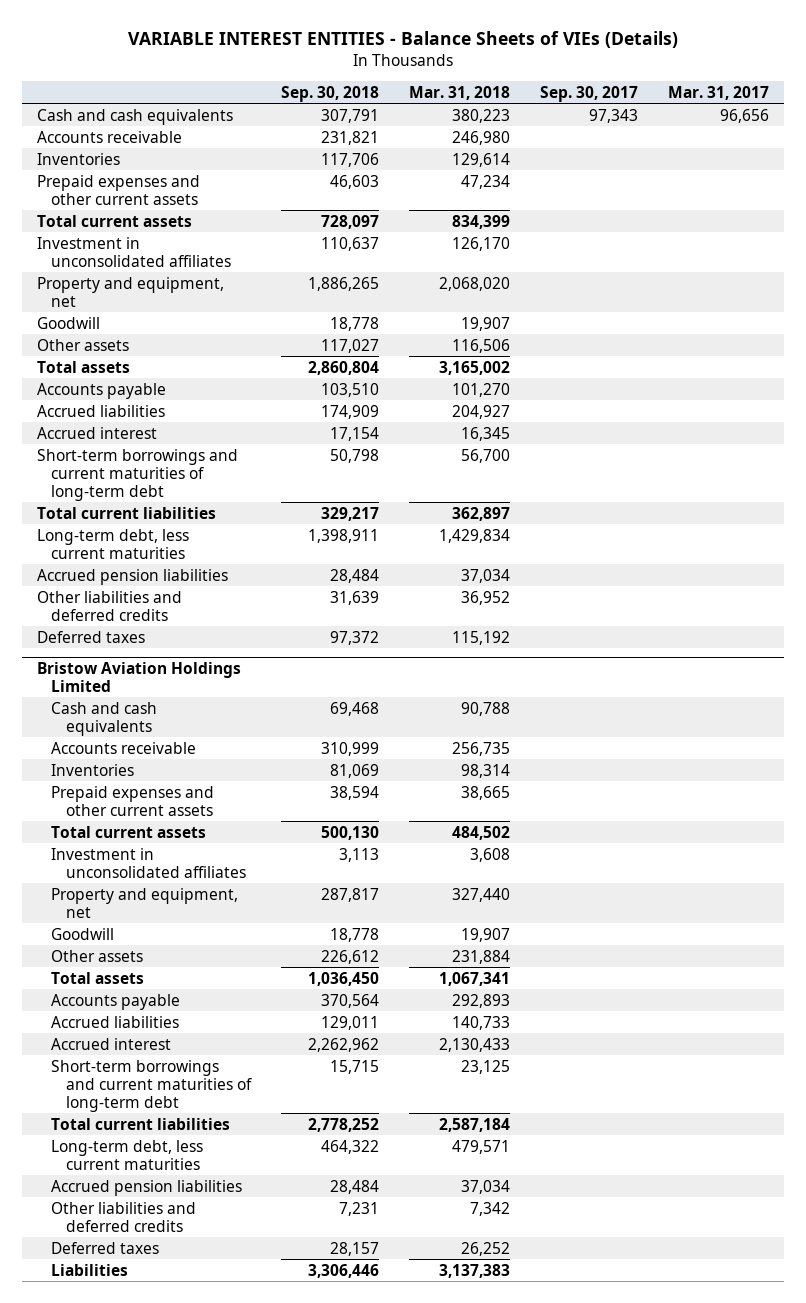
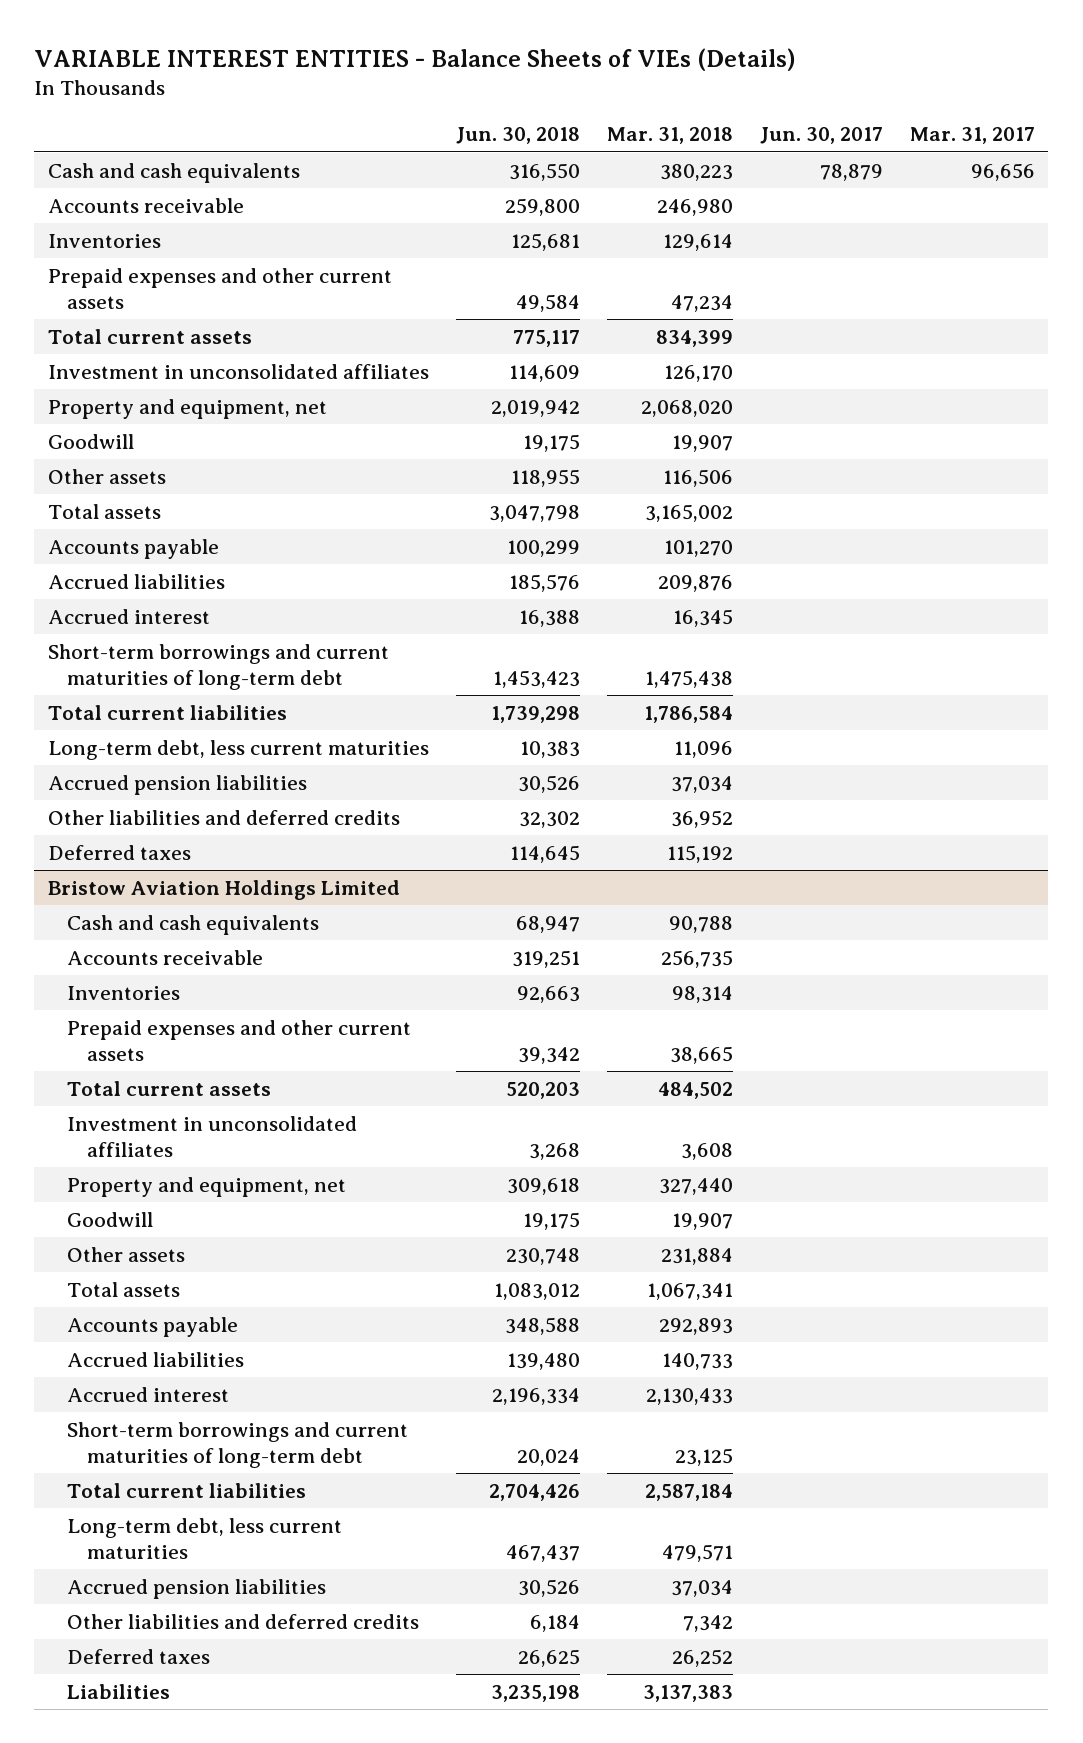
[281,85,380,102] Sep. 30, 2018 -> none
[540,85,639,102] Sep. 30, 2017 -> none
none -> [455,127,580,145] Jun. 30, 2018
none -> [759,127,883,145] Jun. 30, 2017
[452,404,511,419] 204,927 -> [657,574,733,592] 209,876
[461,448,511,463] 56,700 -> [644,669,733,688] 1,475,438
[452,506,511,521] 362,897 -> [643,705,733,723] 1,786,584
[439,528,511,543] 1,429,834 -> [673,740,733,758] 11,096

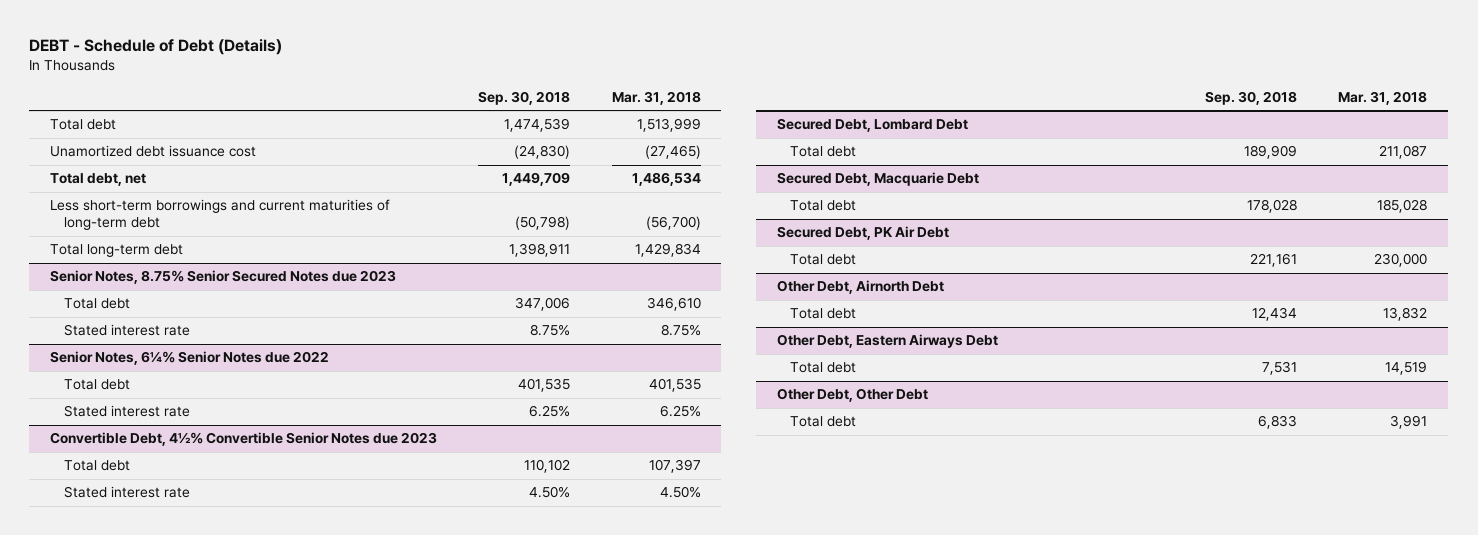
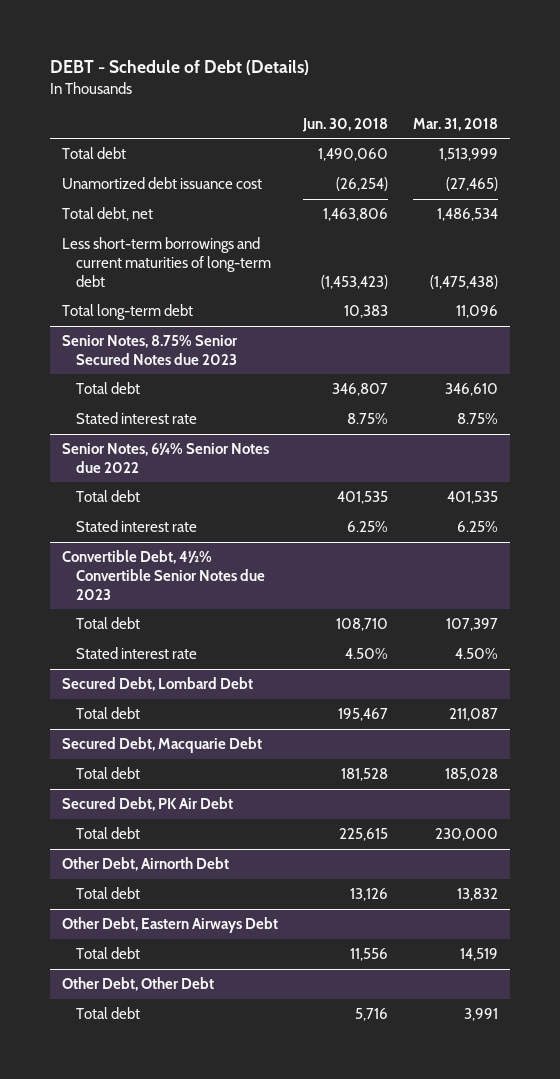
[478,90,571,105] Sep. 30, 2018 -> none
none -> [302,117,389,132] Jun. 30, 2018
[645,216,701,231] (56,700) -> [429,274,498,289] (1,475,438)
[634,243,701,258] 1,429,834 -> [455,305,498,319] 11,096

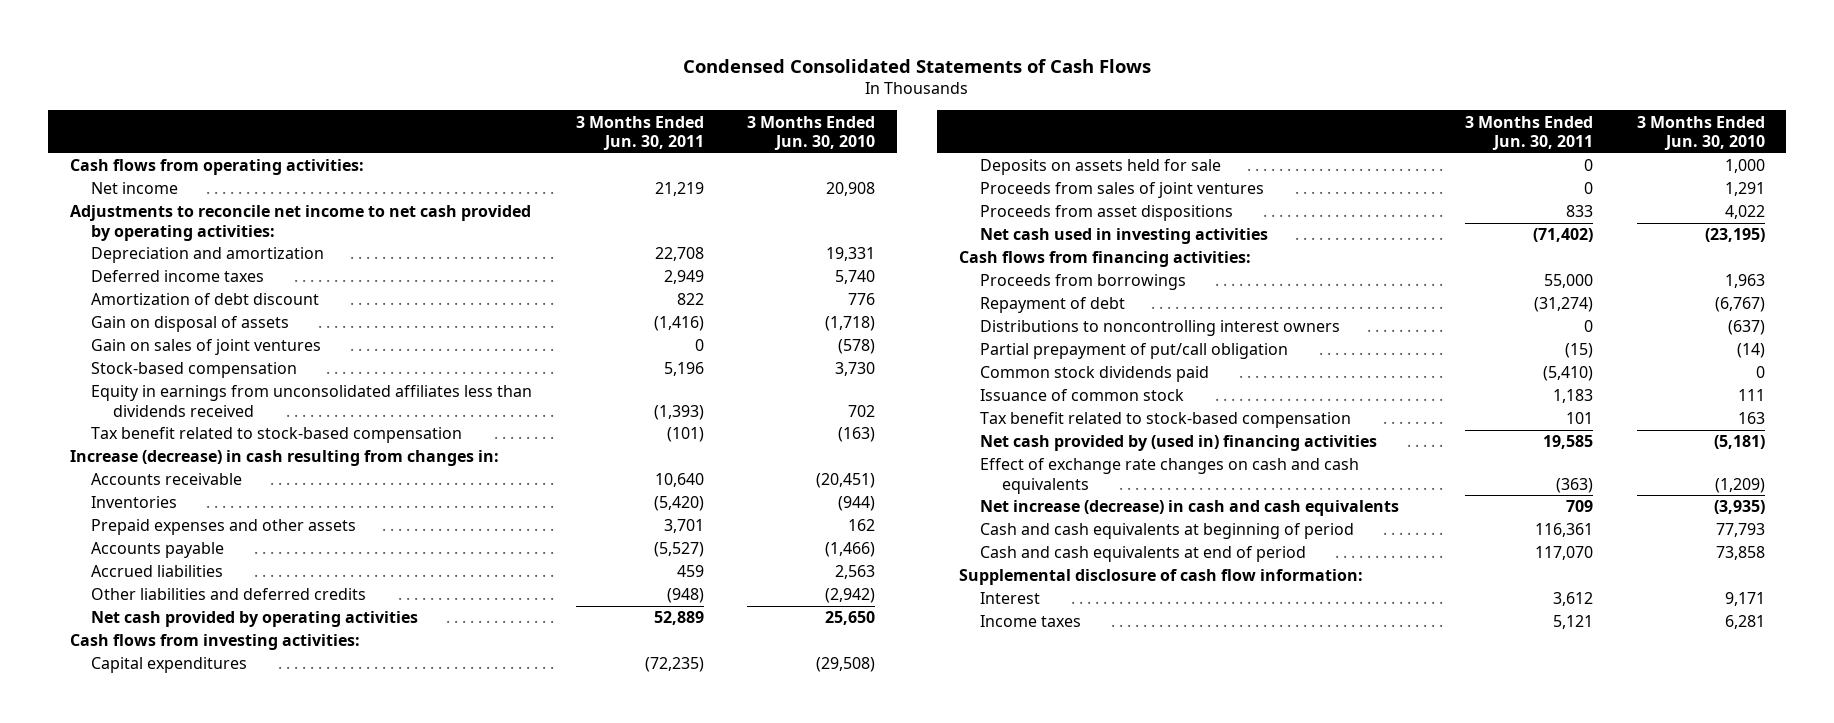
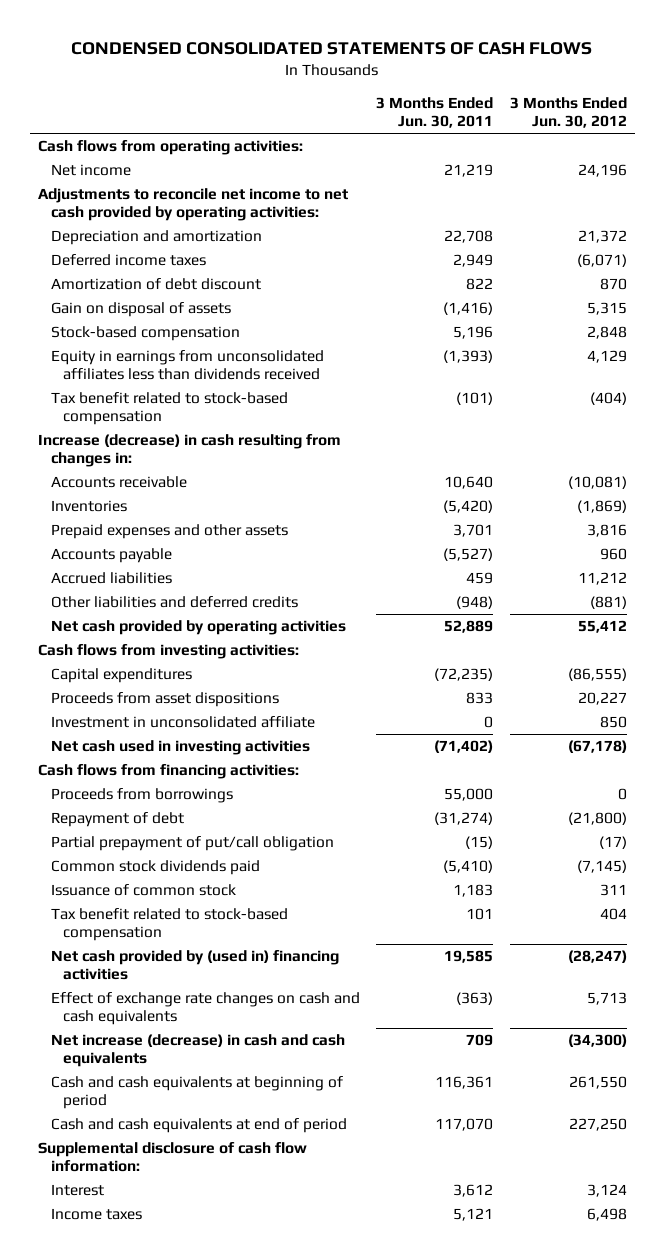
[683,58,1152,73] Condensed Consolidated Statements of Cash Flows -> [71,42,593,56] CONDENSED CONSOLIDATED STATEMENTS OF CASH FLOWS
[747,115,876,150] 3 Months Ended Jun. 30, 2010 -> none
none -> [509,97,627,129] 3 Months Ended Jun. 30, 2012
[91,339,322,356] Gain on sales of joint ventures -> none
[980,159,1222,176] Deposits on assets held for sale -> none
[980,182,1265,199] Proceeds from sales of joint ventures -> none
none -> [50,715,315,728] Investment in unconsolidated affiliate
[980,320,1341,337] Distributions to noncontrolling interest owners -> none

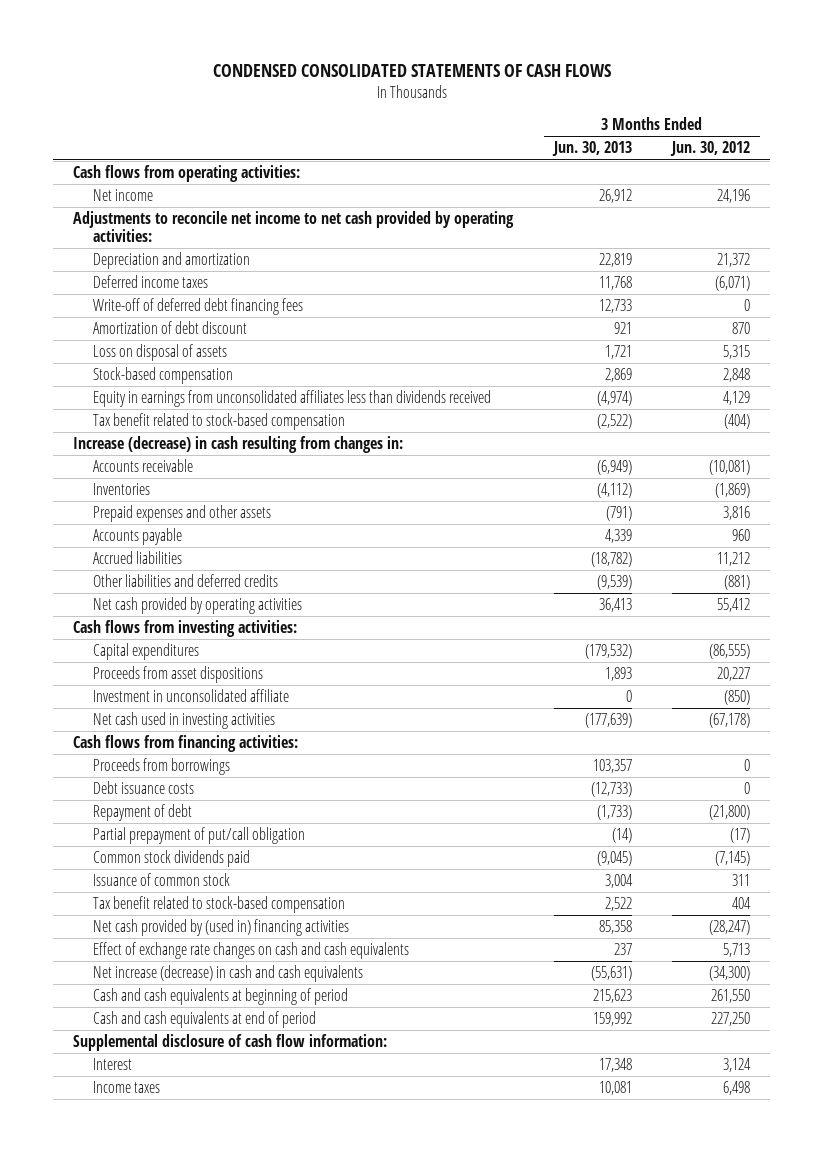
[376,97,494,129] 3 Months Ended Jun. 30, 2011 -> none
none -> [551,141,632,157] Jun. 30, 2013
none -> [93,298,304,316] Write-off of deferred debt financing fees
[50,301,231,317] Gain on disposal of assets -> [93,344,228,362] Loss on disposal of assets
[599,715,627,728] 850 -> [724,690,751,706] (850)
none -> [93,781,195,795] Debt issuance costs

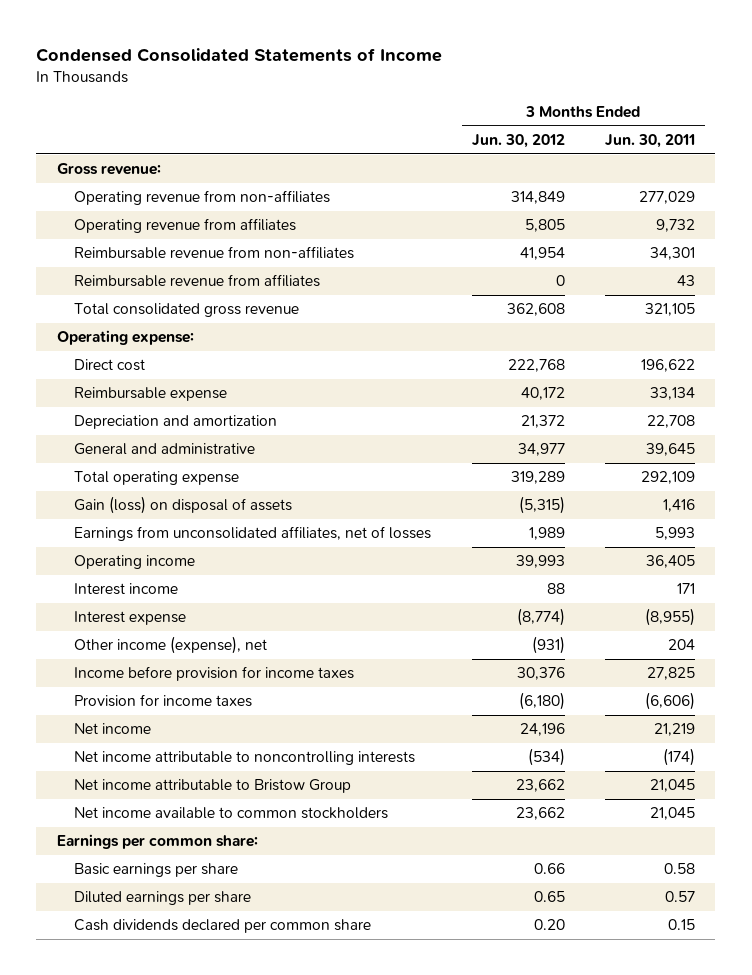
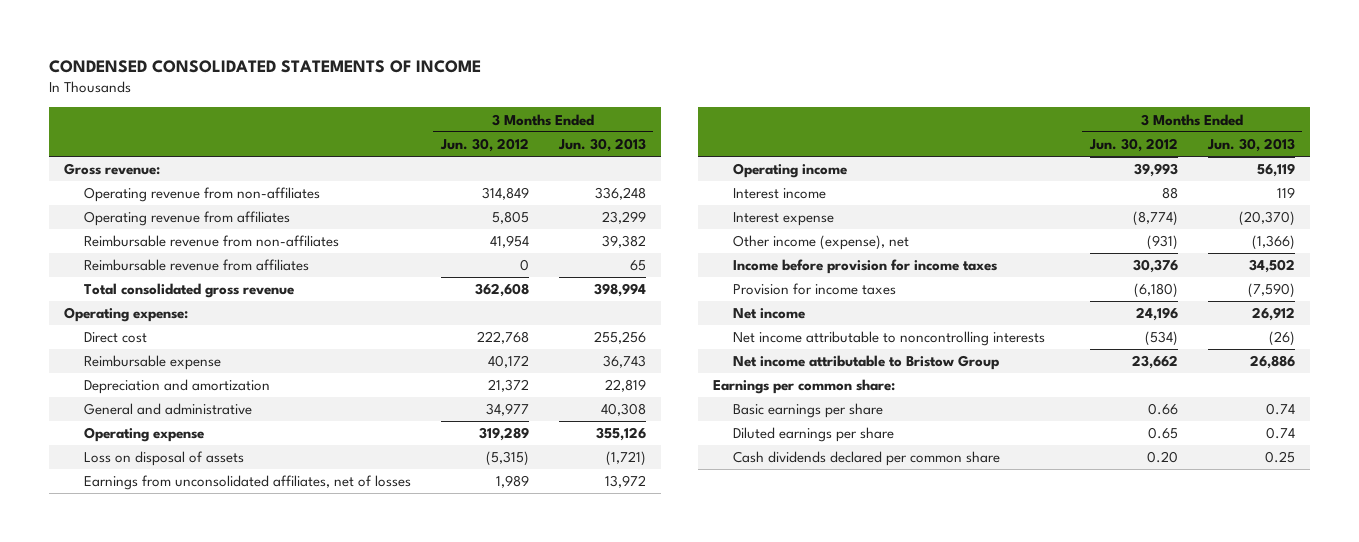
[36,47,443,62] Condensed Consolidated Statements of Income -> [48,60,481,74] CONDENSED CONSOLIDATED STATEMENTS OF INCOME
[604,133,695,148] Jun. 30, 2011 -> none
none -> [557,138,646,153] Jun. 30, 2013
[74,471,240,486] Total operating expense -> [83,427,204,443] Operating expense
[74,496,293,515] Gain (loss) on disposal of assets -> [83,451,244,467] Loss on disposal of assets
[74,807,389,820] Net income available to common stockholders -> none

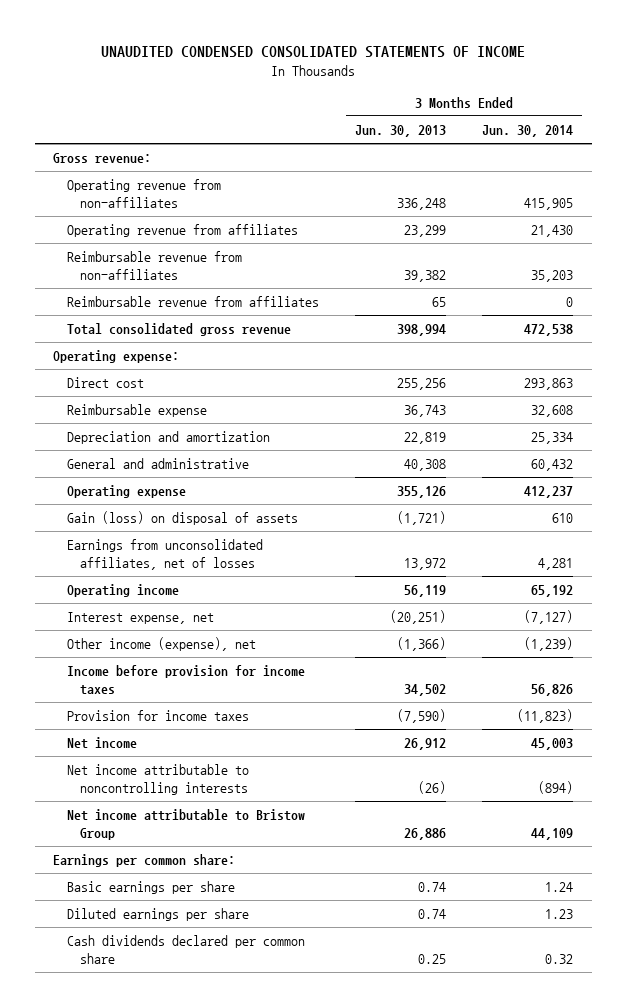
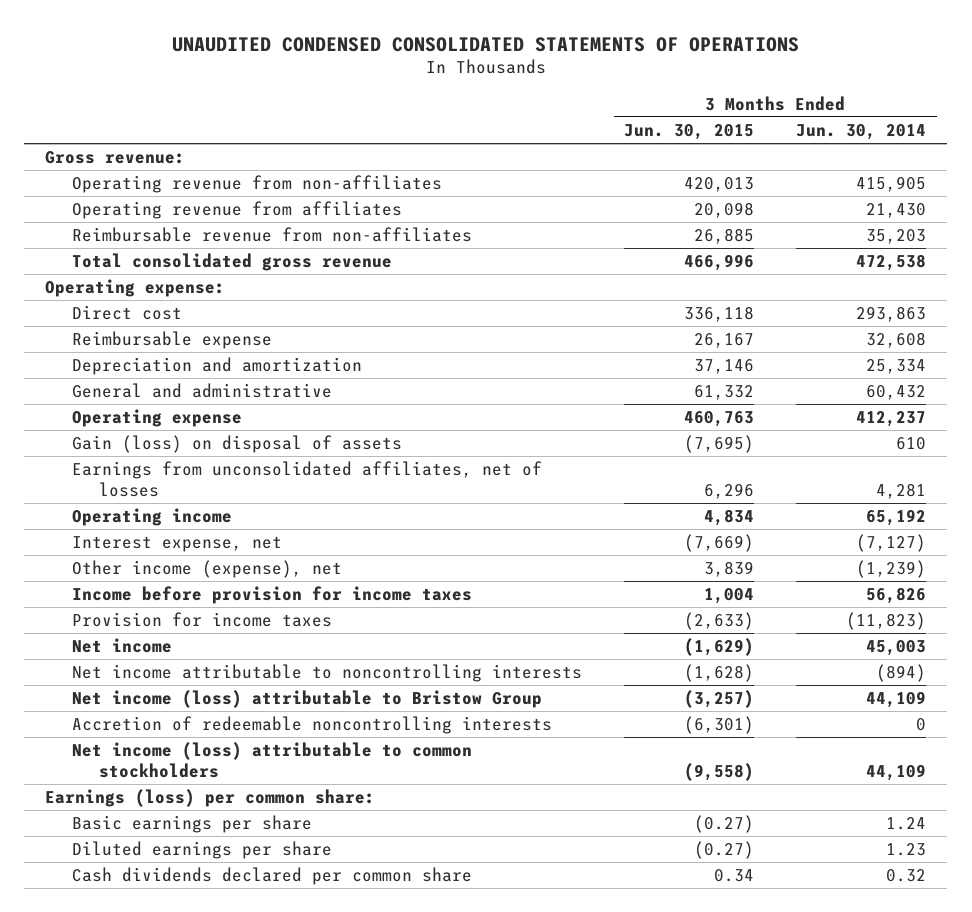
[101,46,526,59] UNAUDITED CONDENSED CONSOLIDATED STATEMENTS OF INCOME -> [171,36,799,52] UNAUDITED CONDENSED CONSOLIDATED STATEMENTS OF OPERATIONS
[354,124,446,137] Jun. 30, 2013 -> none
none -> [624,123,755,140] Jun. 30, 2015
[66,296,319,308] Reimbursable revenue from affiliates -> none
[66,809,305,840] Net income attributable to Bristow Group -> [72,690,543,709] Net income (loss) attributable to Bristow Group
none -> [72,716,553,735] Accretion of redeemable noncontrolling interests
none -> [72,742,473,778] Net income (loss) attributable to common stockholders
[53,854,236,868] Earnings per common share: -> [45,789,376,808] Earnings (loss) per common share:

